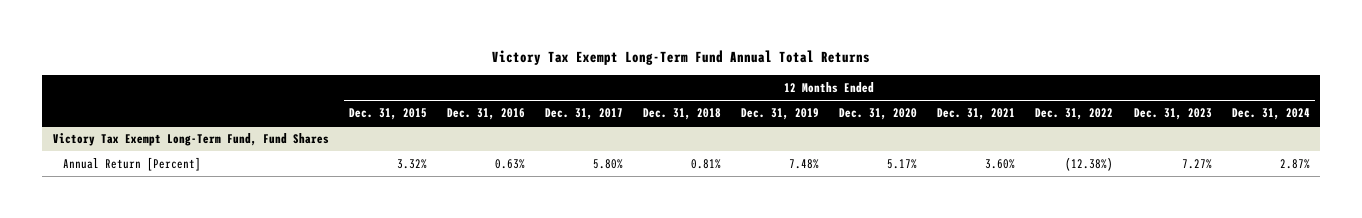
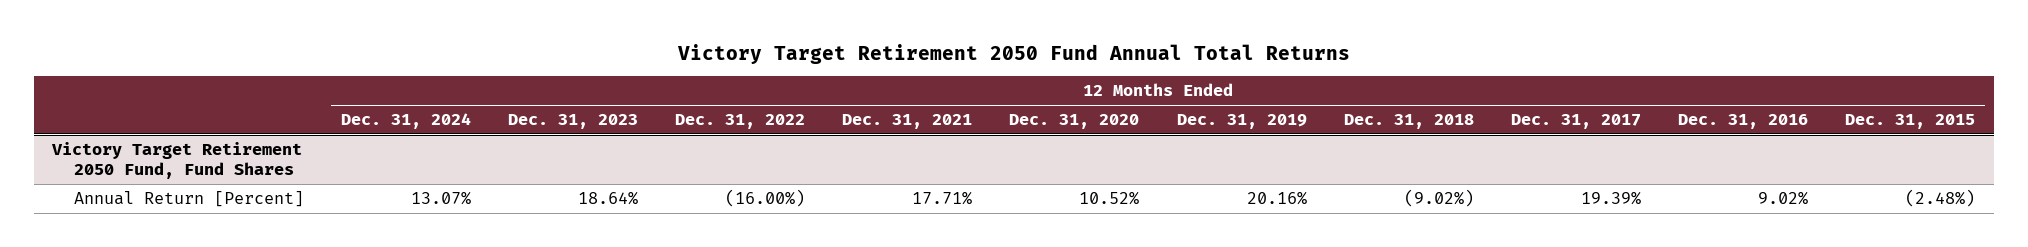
[492,50,871,66] Victory Tax Exempt Long-Term Fund Annual Total Returns -> [676,43,1350,64] Victory Target Retirement 2050 Fund Annual Total Returns
[52,133,329,147] Victory Tax Exempt Long-Term Fund, Fund Shares -> none
none -> [51,142,303,180] Victory Target Retirement 2050 Fund, Fund Shares
[396,159,427,170] 3.32% -> [1905,189,1976,208] (2.48%)
[494,159,525,170] 0.63% -> [1758,191,1809,206] 9.02%
[592,159,623,170] 5.80% -> [1581,191,1642,206] 19.39%
[690,159,721,170] 0.81% -> [1403,189,1474,208] (9.02%)
[789,159,820,170] 7.48% -> [1246,191,1307,206] 20.16%
[887,159,918,170] 5.17% -> [1079,191,1140,206] 10.52%
[985,159,1016,170] 3.60% -> [912,191,973,206] 17.71%
[1065,157,1114,172] (12.38%) -> [725,189,806,208] (16.00%)
[1181,159,1212,170] 7.27% -> [577,191,638,206] 18.64%
[1279,159,1310,170] 2.87% -> [410,191,471,206] 13.07%

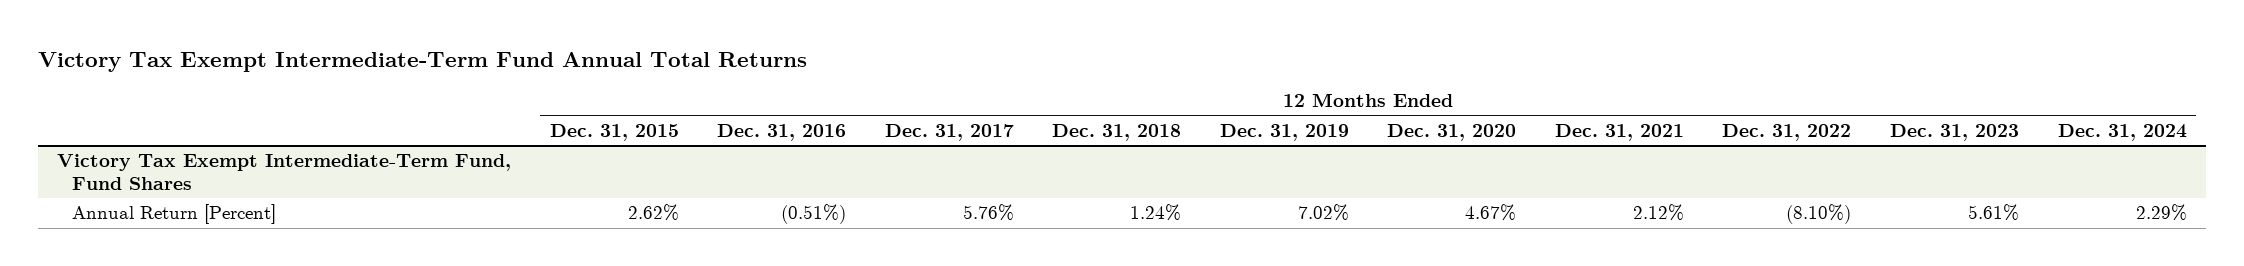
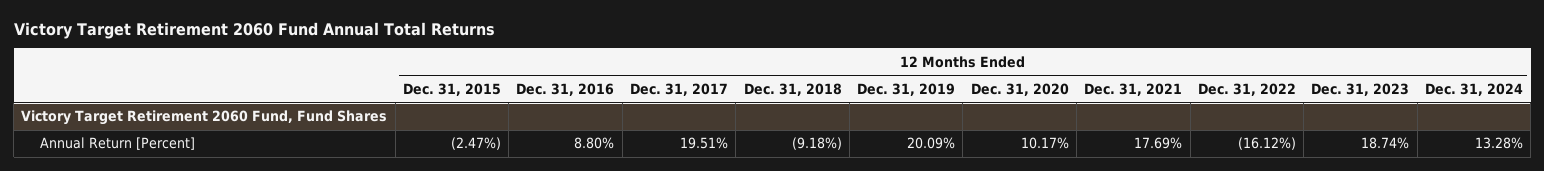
[37,51,807,72] Victory Tax Exempt Intermediate-Term Fund Annual Total Returns -> [13,21,495,39] Victory Target Retirement 2060 Fund Annual Total Returns
[56,154,511,190] Victory Tax Exempt Intermediate-Term Fund, Fund Shares -> none
none -> [21,110,388,126] Victory Target Retirement 2060 Fund, Fund Shares
[627,204,679,222] 2.62% -> [450,137,501,151] (2.47%)
[781,204,847,225] (0.51%) -> [574,137,615,150] 8.80%
[962,204,1014,222] 5.76% -> [679,137,728,150] 19.51%
[1130,204,1182,222] 1.24% -> [791,137,842,151] (9.18%)
[1297,204,1349,222] 7.02% -> [907,137,956,150] 20.09%
[1465,204,1517,222] 4.67% -> [1020,137,1069,150] 10.17%
[1632,204,1684,222] 2.12% -> [1134,137,1183,150] 17.69%
[1786,204,1852,225] (8.10%) -> [1237,137,1296,151] (16.12%)
[1968,204,2020,222] 5.61% -> [1361,137,1410,150] 18.74%
[2135,204,2187,222] 2.29% -> [1474,137,1523,150] 13.28%

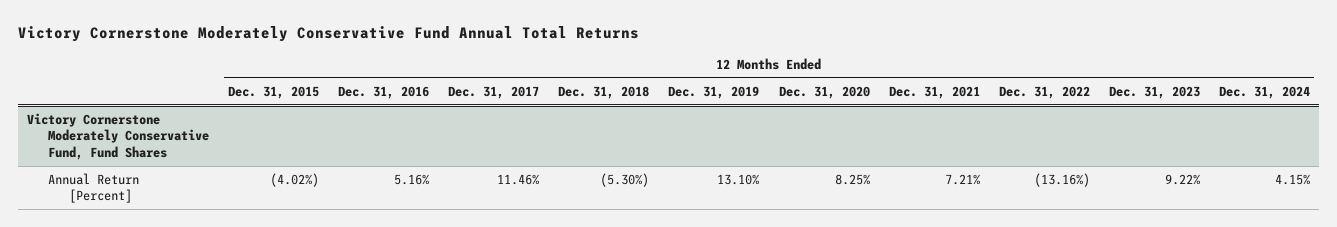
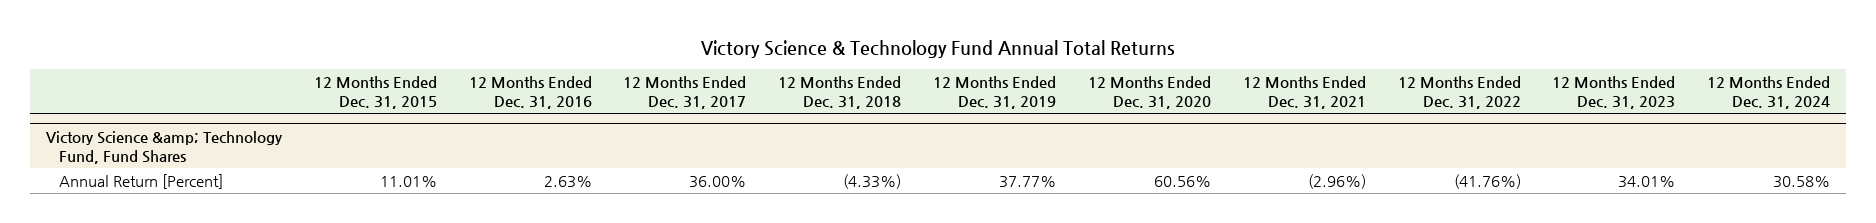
[17,26,639,43] Victory Cornerstone Moderately Conservative Fund Annual Total Returns -> [701,39,1176,58] Victory Science & Technology Fund Annual Total Returns
[27,112,210,161] Victory Cornerstone Moderately Conservative Fund, Fund Shares -> none
none -> [46,130,284,164] Victory Science &amp; Technology Fund, Fund Shares
[270,172,320,187] (4.02%) -> [379,176,437,188] 11.01%
[394,173,430,185] 5.16% -> [543,176,592,189] 2.63%
[497,173,540,185] 11.46% -> [689,176,747,189] 36.00%
[600,172,650,187] (5.30%) -> [843,174,902,190] (4.33%)
[717,173,760,185] 13.10% -> [999,176,1057,189] 37.77%
[834,173,870,185] 8.25% -> [1153,176,1211,188] 60.56%
[944,173,980,185] 7.21% -> [1307,174,1366,190] (2.96%)
[1033,172,1090,187] (13.16%) -> [1453,174,1521,190] (41.76%)
[1164,173,1200,185] 9.22% -> [1618,176,1676,189] 34.01%
[1274,173,1310,185] 4.15% -> [1773,176,1831,189] 30.58%

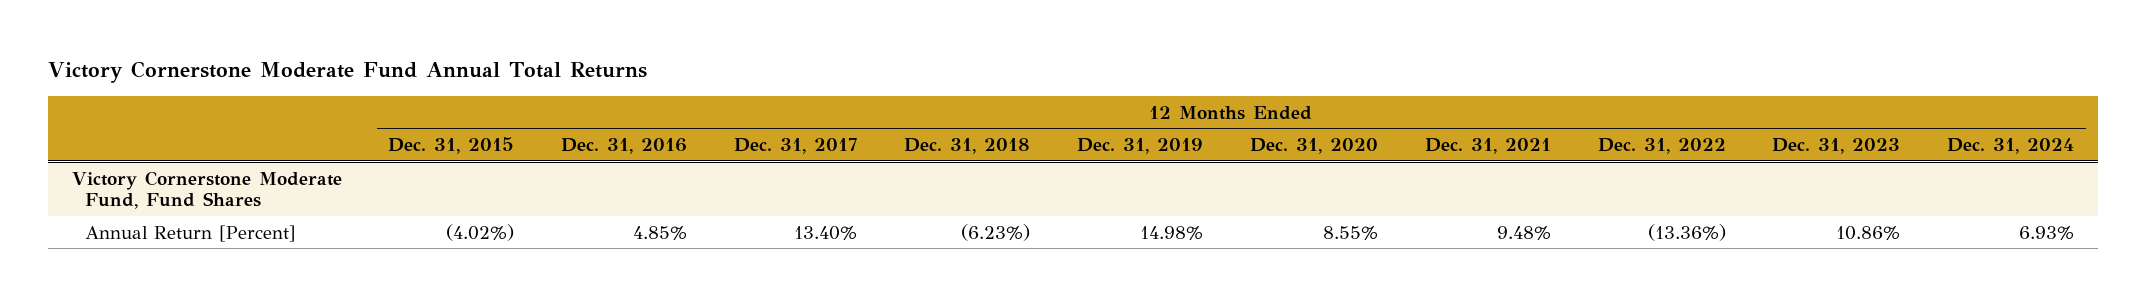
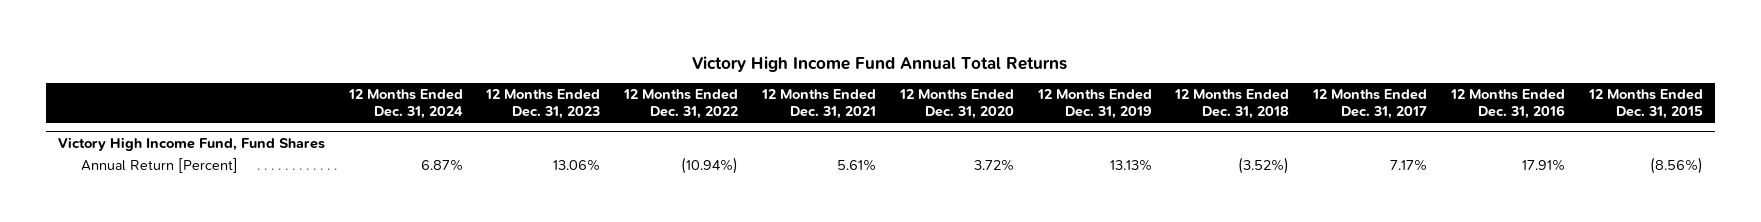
[48,61,648,84] Victory Cornerstone Moderate Fund Annual Total Returns -> [692,55,1068,72] Victory High Income Fund Annual Total Returns
[71,170,342,210] Victory Cornerstone Moderate Fund, Fund Shares -> none
none -> [57,136,325,151] Victory High Income Fund, Fund Shares
[446,223,515,241] (4.02%) -> [1649,157,1703,175] (8.56%)
[633,225,688,240] 4.85% -> [1521,159,1565,172] 17.91%
[794,225,858,240] 13.40% -> [1390,159,1428,172] 7.17%
[961,223,1031,241] (6.23%) -> [1238,157,1290,175] (3.52%)
[1139,225,1203,240] 14.98% -> [1109,159,1152,172] 13.13%
[1322,225,1378,240] 8.55% -> [973,159,1014,172] 3.72%
[1496,225,1551,240] 9.48% -> [836,159,876,172] 5.61%
[1647,223,1726,241] (13.36%) -> [681,157,739,175] (10.94%)
[1836,225,1901,240] 10.86% -> [553,159,601,172] 13.06%
[2019,225,2075,240] 6.93% -> [420,159,463,172] 6.87%

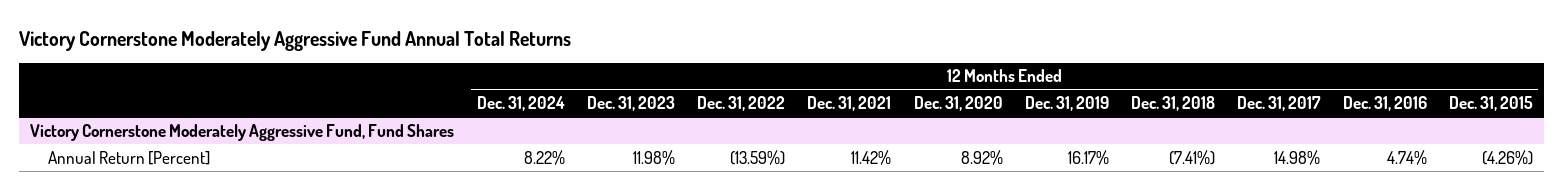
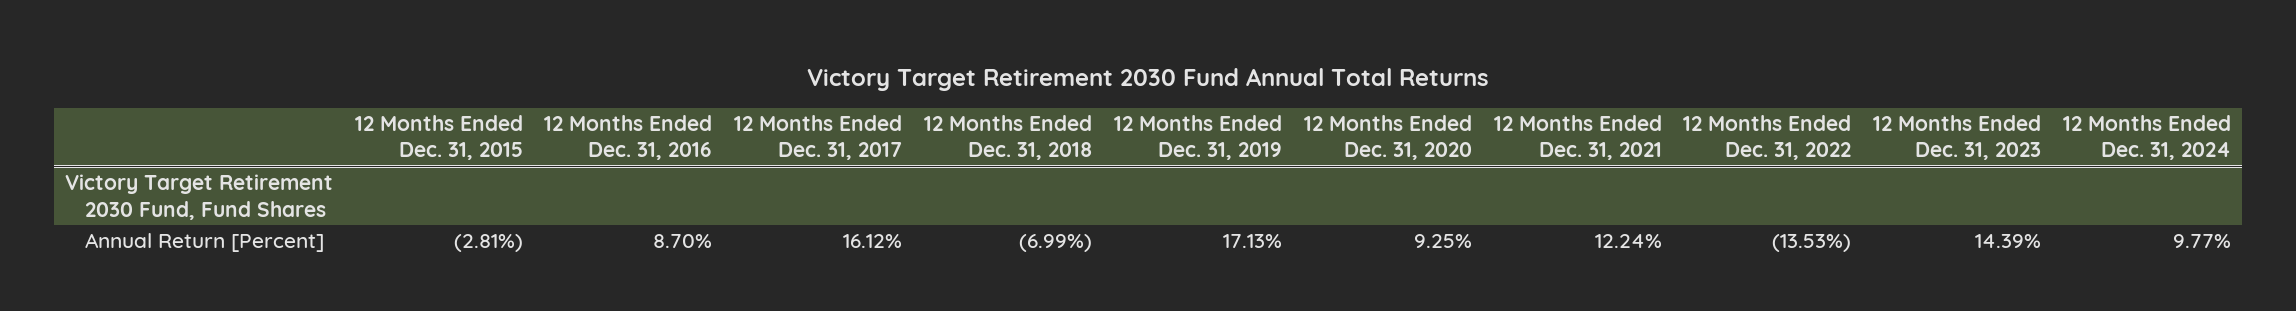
[19,30,572,51] Victory Cornerstone Moderately Aggressive Fund Annual Total Returns -> [806,68,1489,92] Victory Target Retirement 2030 Fund Annual Total Returns
[30,123,455,141] Victory Cornerstone Moderately Aggressive Fund, Fund Shares -> none
none -> [64,174,333,220] Victory Target Retirement 2030 Fund, Fund Shares
[523,149,565,165] 8.22% -> [2173,234,2232,249] 9.77%
[632,149,675,165] 11.98% -> [1975,234,2042,249] 14.39%
[730,149,786,165] (13.59%) -> [1772,234,1852,253] (13.53%)
[851,149,892,165] 11.42% -> [1594,234,1662,249] 12.24%
[960,149,1003,165] 8.92% -> [1413,234,1472,249] 9.25%
[1067,149,1109,165] 16.17% -> [1222,234,1282,249] 17.13%
[1169,149,1216,165] (7.41%) -> [1019,234,1093,253] (6.99%)
[1274,149,1321,165] 14.98% -> [843,234,903,249] 16.12%
[1386,149,1427,165] 4.74% -> [653,234,713,249] 8.70%
[1481,149,1533,165] (4.26%) -> [453,234,523,253] (2.81%)

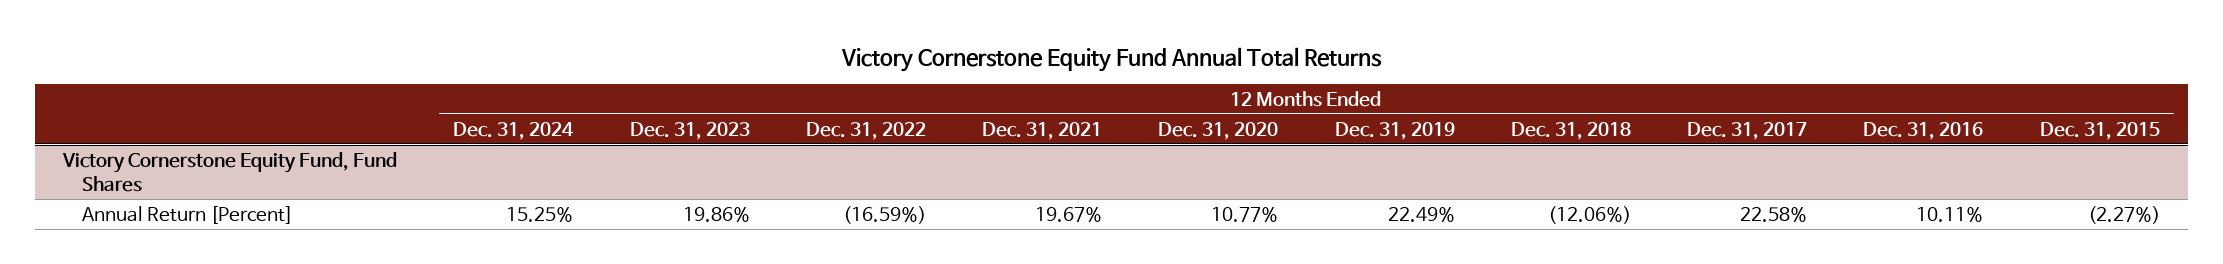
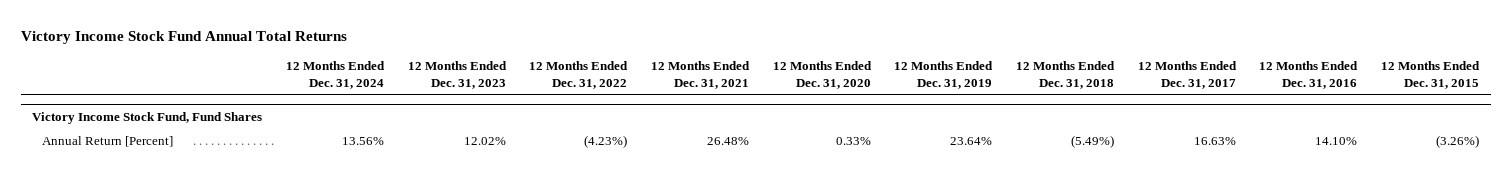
[841,46,1383,72] Victory Cornerstone Equity Fund Annual Total Returns -> [20,30,347,44] Victory Income Stock Fund Annual Total Returns
[62,151,398,192] Victory Cornerstone Equity Fund, Fund Shares -> none
none -> [32,111,263,124] Victory Income Stock Fund, Fund Shares
[506,206,574,222] 15.25% -> [342,137,385,146] 13.56%
[682,206,750,222] 19.86% -> [463,137,506,146] 12.02%
[842,205,926,224] (16.59%) -> [584,135,628,149] (4.23%)
[1035,206,1103,222] 19.67% -> [707,137,750,146] 26.48%
[1211,206,1279,222] 10.77% -> [835,137,871,146] 0.33%
[1387,206,1455,222] 22.49% -> [950,137,993,146] 23.64%
[1547,205,1631,224] (12.06%) -> [1070,135,1114,149] (5.49%)
[1740,206,1808,222] 22.58% -> [1193,137,1236,146] 16.63%
[1916,206,1984,222] 10.11% -> [1315,137,1358,146] 14.10%
[2087,205,2160,224] (2.27%) -> [1435,135,1479,149] (3.26%)

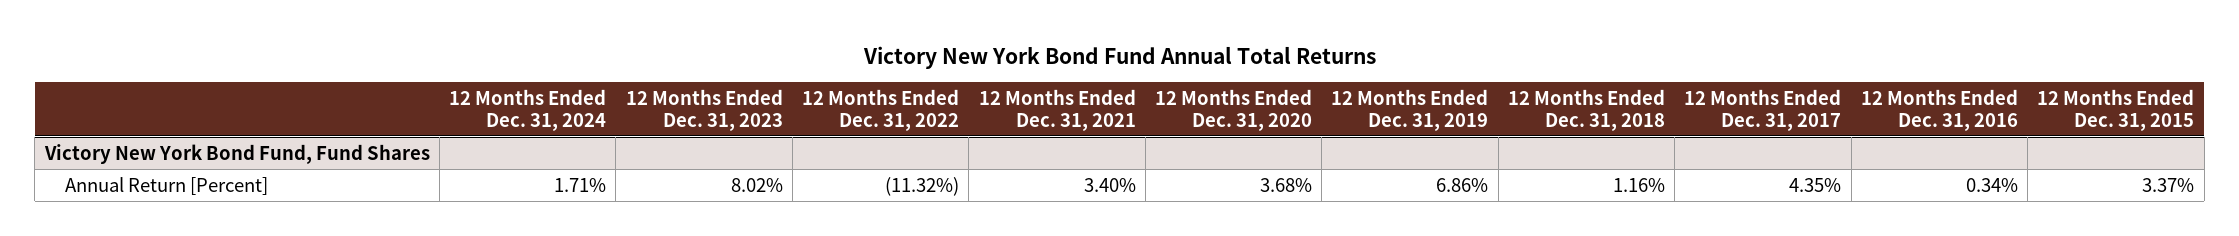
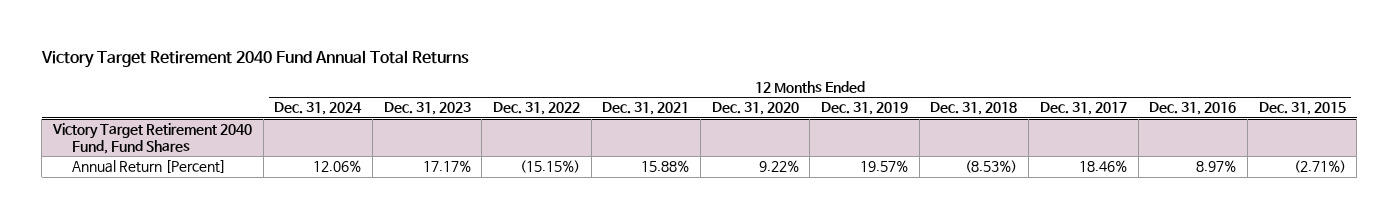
[862,45,1376,69] Victory New York Bond Fund Annual Total Returns -> [40,49,469,68] Victory Target Retirement 2040 Fund Annual Total Returns
[43,143,430,164] Victory New York Bond Fund, Fund Shares -> none
none -> [51,123,252,154] Victory Target Retirement 2040 Fund, Fund Shares
[554,177,607,192] 1.71% -> [313,160,362,173] 12.06%
[730,177,783,192] 8.02% -> [422,160,471,173] 17.17%
[885,176,960,196] (11.32%) -> [519,160,580,174] (15.15%)
[1083,177,1136,192] 3.40% -> [641,160,690,173] 15.88%
[1260,177,1313,192] 3.68% -> [758,160,799,173] 9.22%
[1436,177,1489,192] 6.86% -> [860,160,909,173] 19.57%
[1612,177,1665,192] 1.16% -> [965,160,1018,174] (8.53%)
[1789,177,1842,192] 4.35% -> [1078,160,1127,173] 18.46%
[1965,177,2018,192] 0.34% -> [1196,160,1237,173] 8.97%
[2142,177,2195,192] 3.37% -> [1293,160,1346,174] (2.71%)

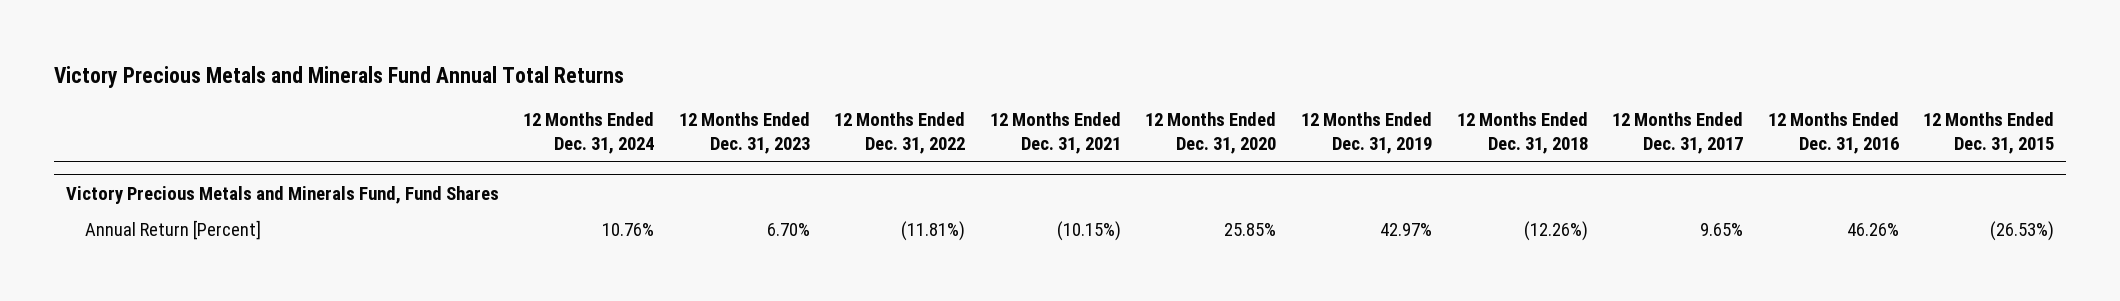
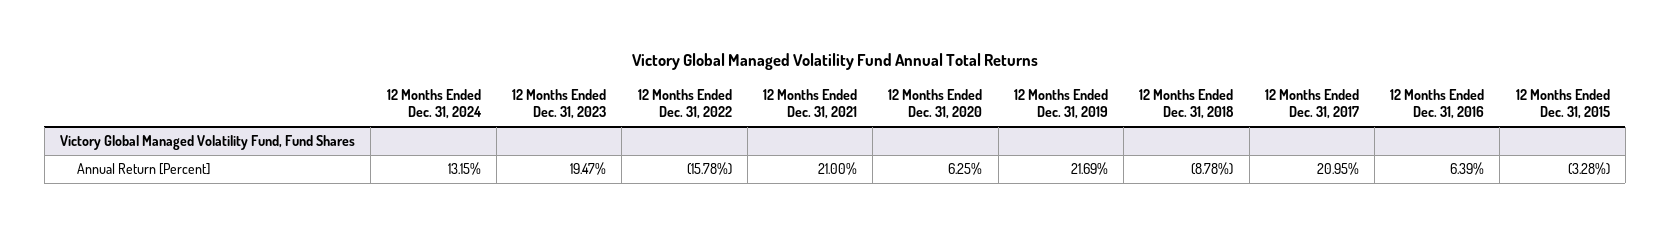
[53,65,624,88] Victory Precious Metals and Minerals Fund Annual Total Returns -> [631,53,1038,71] Victory Global Managed Volatility Fund Annual Total Returns
[65,185,499,204] Victory Precious Metals and Minerals Fund, Fund Shares -> none
none -> [60,134,356,150] Victory Global Managed Volatility Fund, Fund Shares
[602,222,655,236] 10.76% -> [447,161,481,175] 13.15%
[766,222,810,236] 6.70% -> [570,161,607,175] 19.47%
[901,220,966,241] (11.81%) -> [686,161,732,175] (15.78%)
[1056,220,1121,241] (10.15%) -> [817,161,857,175] 21.00%
[1224,222,1277,236] 25.85% -> [948,161,983,175] 6.25%
[1380,222,1433,236] 42.97% -> [1070,161,1108,175] 21.69%
[1523,220,1588,241] (12.26%) -> [1191,161,1234,175] (8.78%)
[1700,222,1744,236] 9.65% -> [1316,161,1359,175] 20.95%
[1846,222,1899,236] 46.26% -> [1450,161,1485,175] 6.39%
[1990,220,2055,241] (26.53%) -> [1567,161,1610,175] (3.28%)

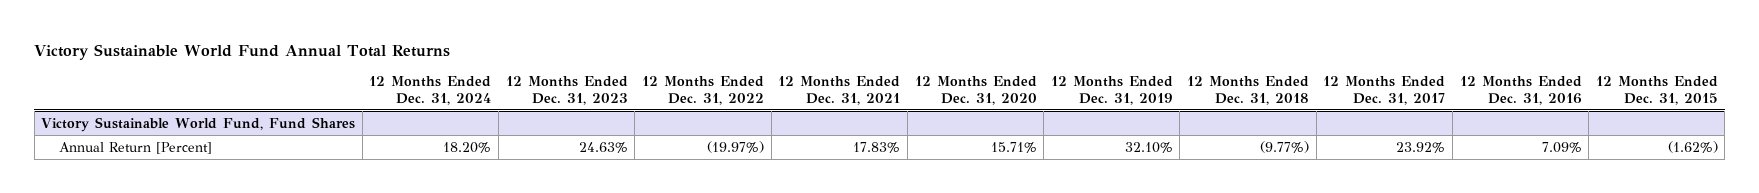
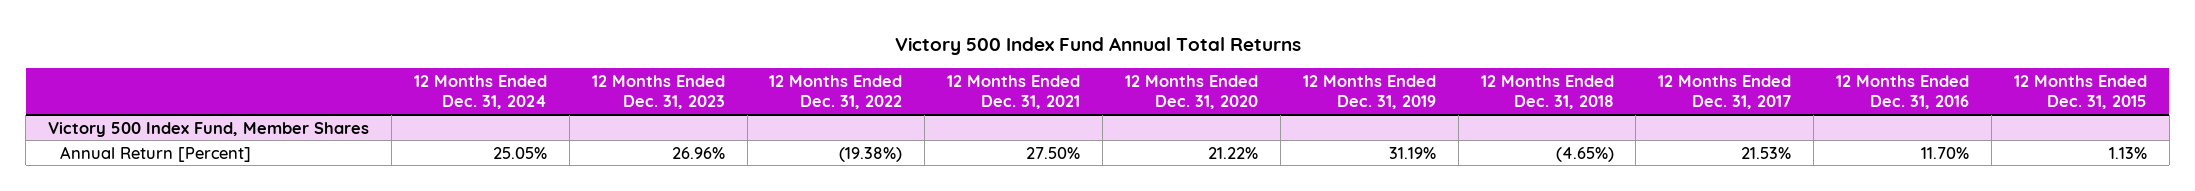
[34,43,451,60] Victory Sustainable World Fund Annual Total Returns -> [894,37,1301,56] Victory 500 Index Fund Annual Total Returns
[41,116,356,132] Victory Sustainable World Fund, Fund Shares -> none
none -> [48,121,370,137] Victory 500 Index Fund, Member Shares
[443,141,492,153] 18.20% -> [492,146,547,159] 25.05%
[578,141,628,153] 24.63% -> [671,146,725,159] 26.96%
[706,140,764,153] (19.97%) -> [839,146,903,162] (19.38%)
[853,141,901,153] 17.83% -> [1026,146,1081,159] 27.50%
[990,141,1037,153] 15.71% -> [1208,146,1259,159] 21.22%
[1124,141,1173,153] 32.10% -> [1388,146,1436,159] 31.19%
[1260,140,1310,153] (9.77%) -> [1555,146,1614,162] (4.65%)
[1396,141,1446,153] 23.92% -> [1741,146,1792,159] 21.53%
[1541,141,1582,153] 7.09% -> [1921,146,1970,159] 11.70%
[1667,140,1718,153] (1.62%) -> [2108,146,2147,159] 1.13%

